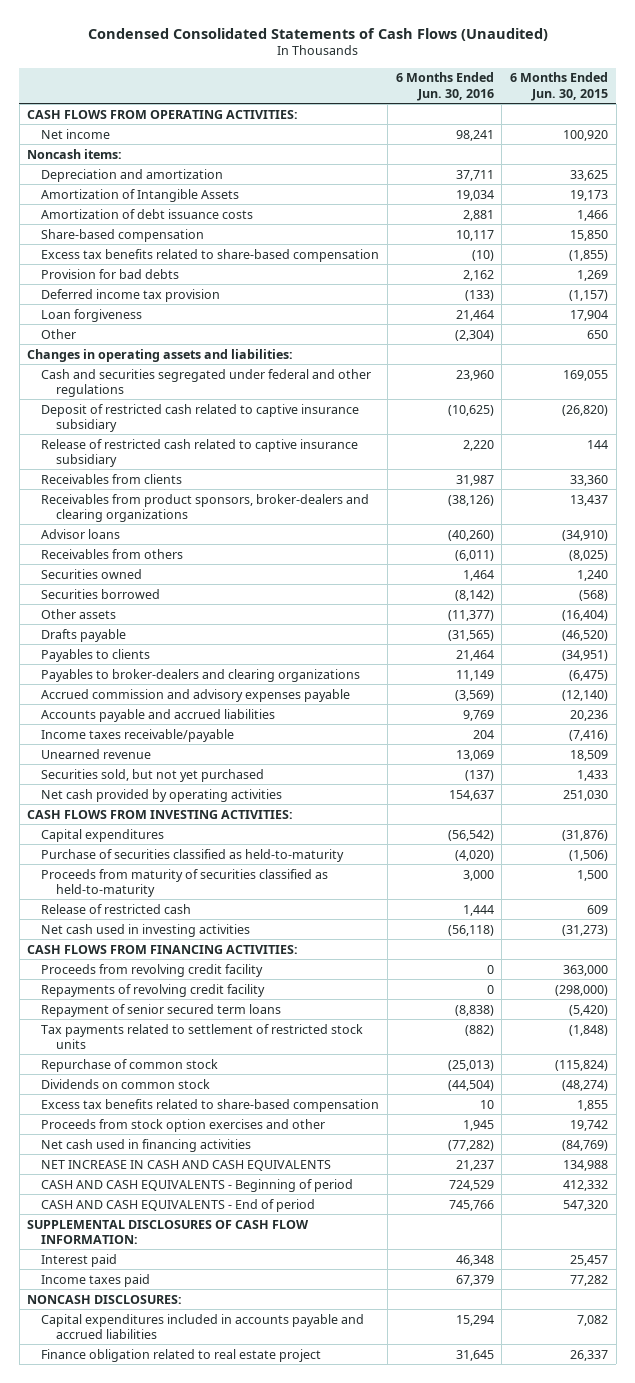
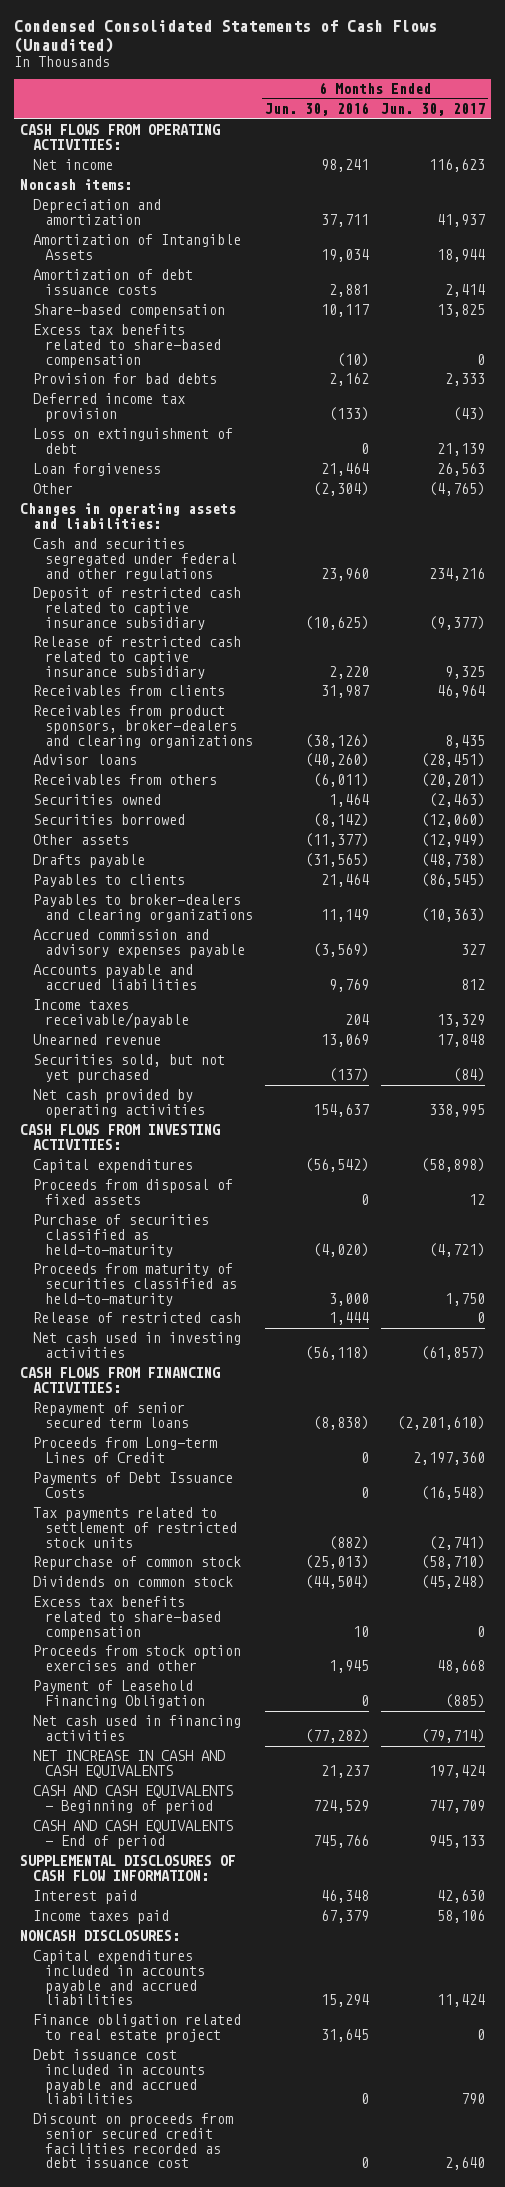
[509,72,608,101] 6 Months Ended Jun. 30, 2015 -> none
none -> [380,103,485,117] Jun. 30, 2017
none -> [32,428,233,455] Loss on extinguishment of debt
none -> [32,1179,233,1206] Proceeds from disposal of fixed assets
[41,963,264,977] Proceeds from revolving credit facility -> none
[41,983,266,997] Repayments of revolving credit facility -> none
none -> [32,1437,217,1464] Proceeds from Long-term Lines of Credit
none -> [32,1472,233,1499] Payments of Debt Issuance Costs
none -> [32,1680,206,1709] Payment of Leasehold Financing Obligation
none -> [32,2049,206,2105] Debt issuance cost included in accounts payable and accrued liabilities
none -> [32,2113,233,2169] Discount on proceeds from senior secured credit facilities recorded as debt issuance cost

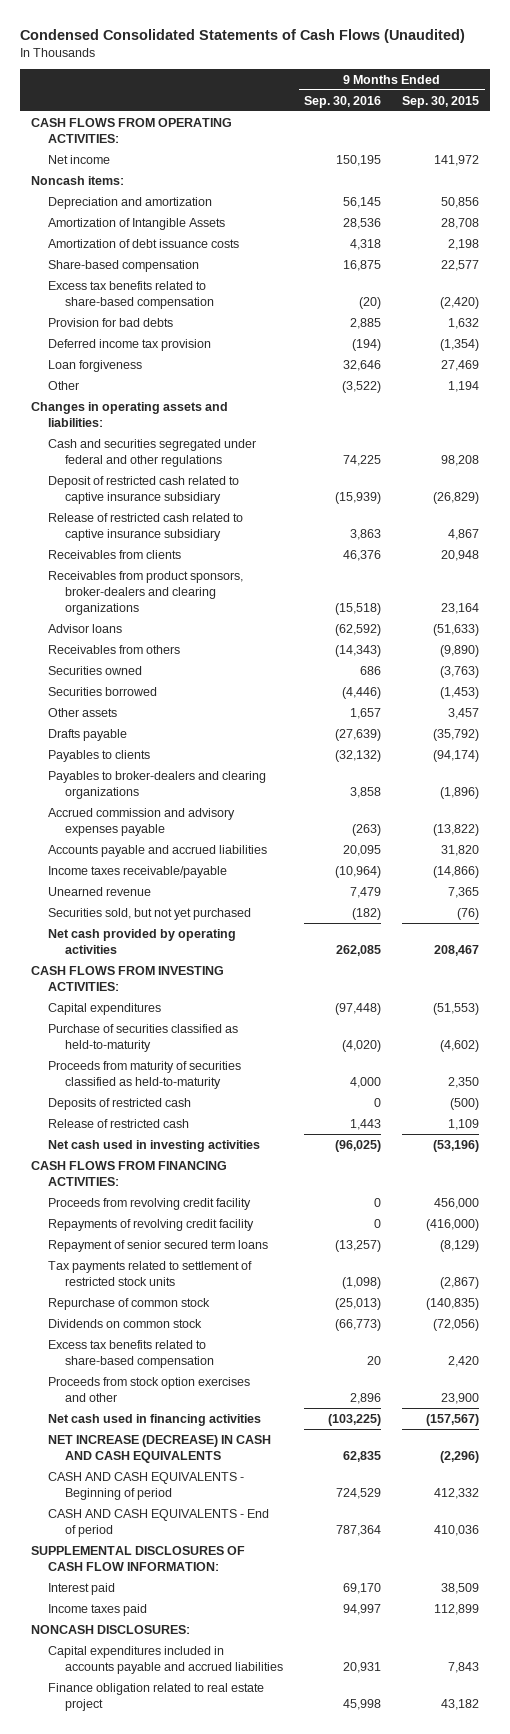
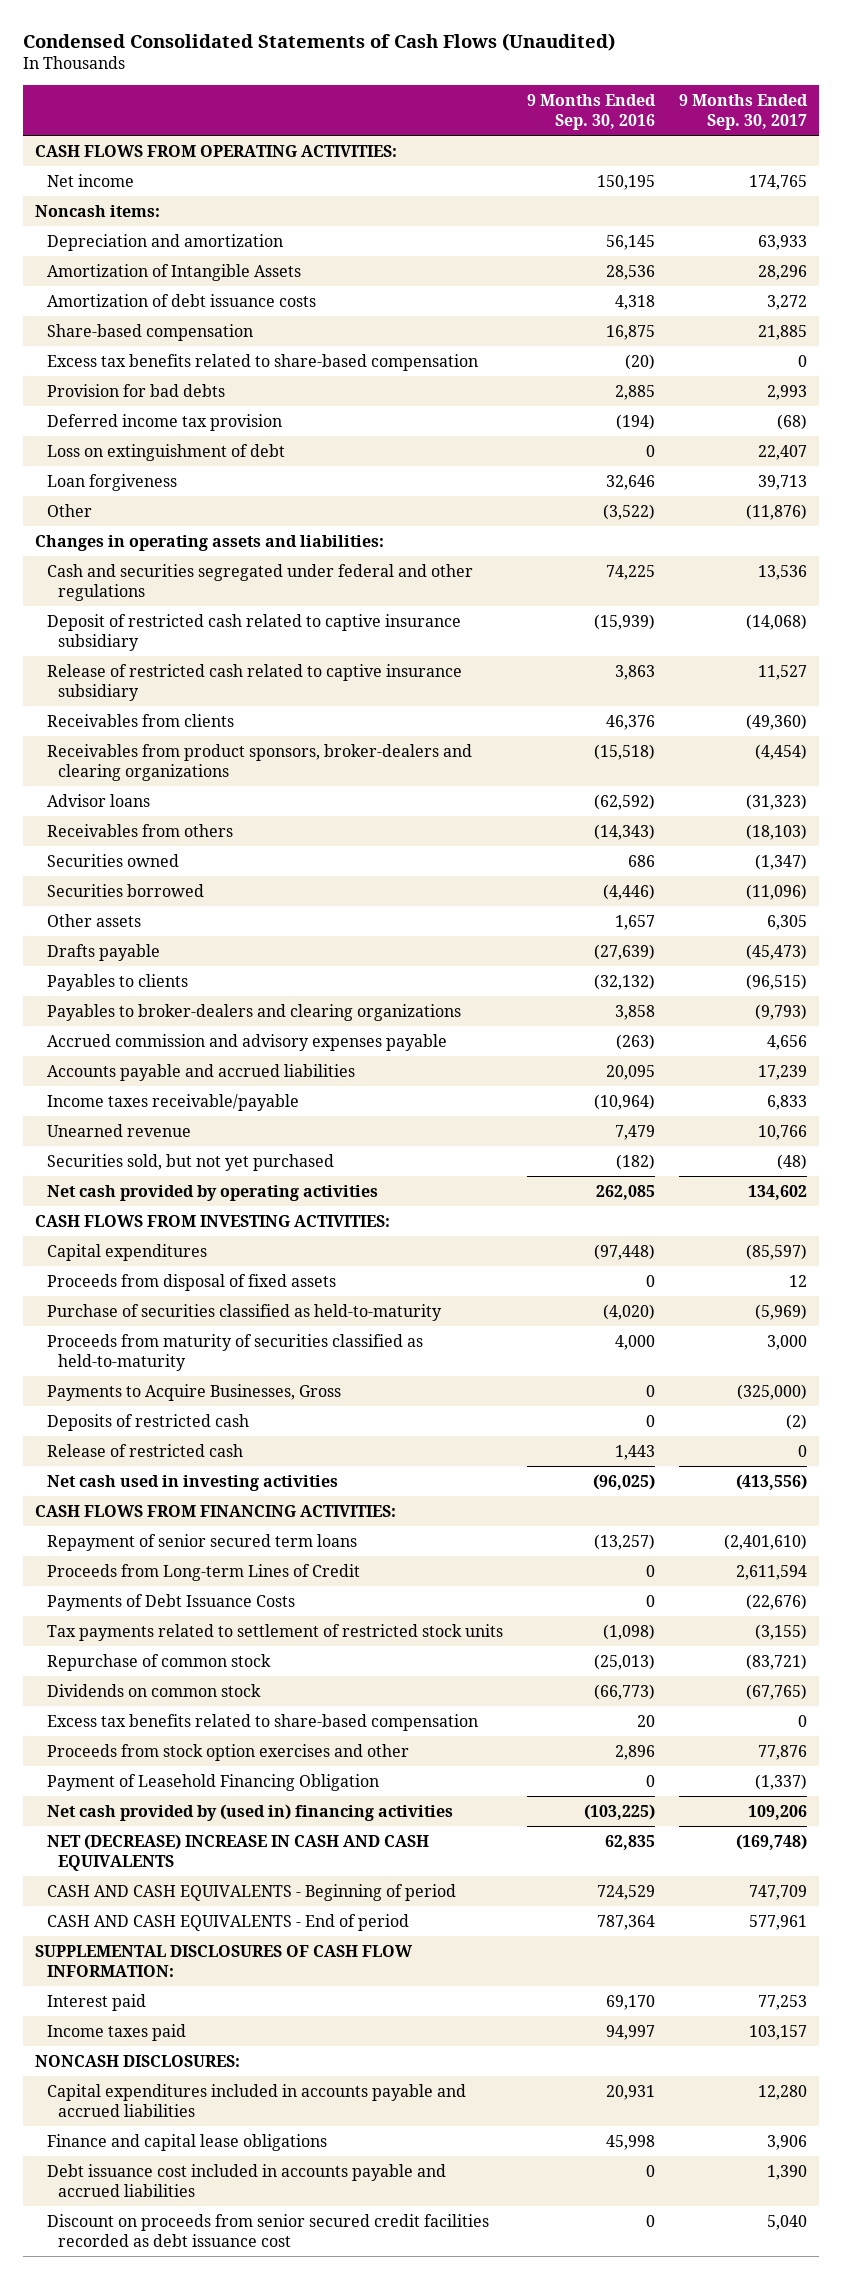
[402,95,480,108] Sep. 30, 2015 -> none
none -> [678,93,808,131] 9 Months Ended Sep. 30, 2017
none -> [46,443,285,461] Loss on extinguishment of debt
none -> [46,1273,336,1291] Proceeds from disposal of fixed assets
none -> [46,1383,341,1401] Payments to Acquire Businesses, Gross
[47,1197,251,1210] Proceeds from revolving credit facility -> none
[47,1218,254,1231] Repayments of revolving credit facility -> none
none -> [46,1563,360,1581] Proceeds from Long-term Lines of Credit
none -> [46,1593,295,1611] Payments of Debt Issuance Costs
none -> [46,1773,379,1791] Payment of Leasehold Financing Obligation
[47,1413,261,1426] Net cash used in financing activities -> [46,1803,453,1821] Net cash provided by (used in) financing activities
[47,1434,271,1463] NET INCREASE (DECREASE) IN CASH AND CASH EQUIVALENTS -> [46,1833,429,1872] NET (DECREASE) INCREASE IN CASH AND CASH EQUIVALENTS
[47,1682,264,1711] Finance obligation related to real estate project -> [46,2133,327,2151] Finance and capital lease obligations
none -> [46,2163,446,2198] Debt issuance cost included in accounts payable and accrued liabilities
none -> [46,2213,489,2248] Discount on proceeds from senior secured credit facilities recorded as debt issuance cost

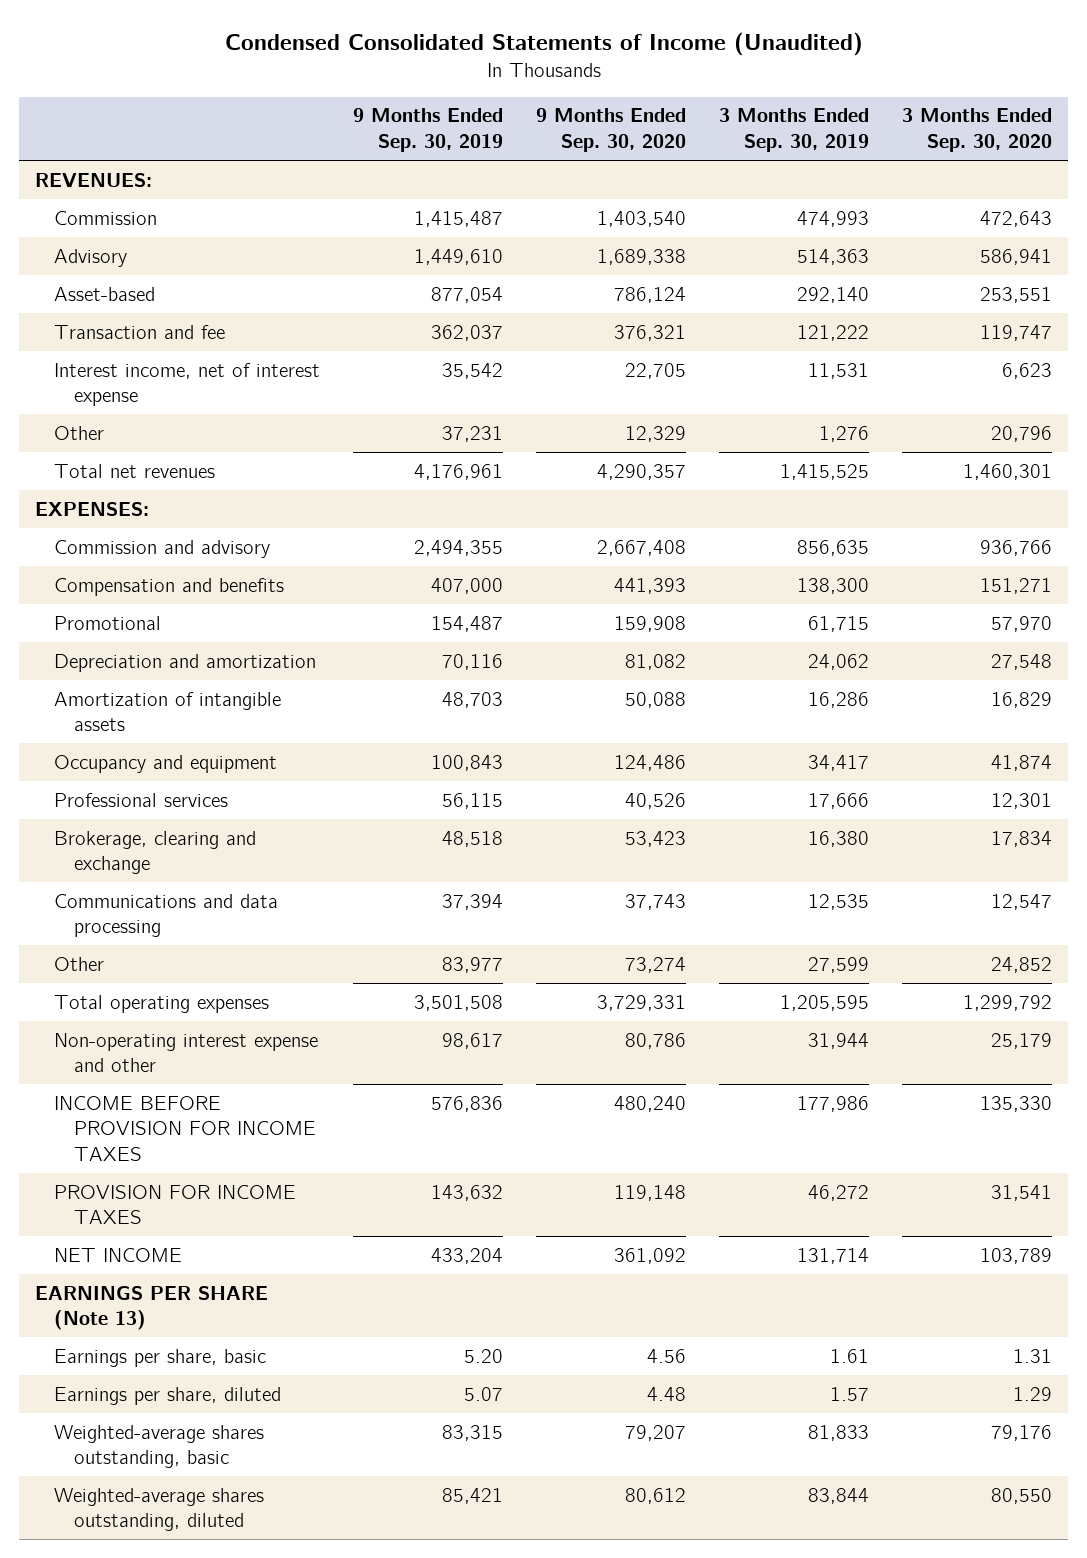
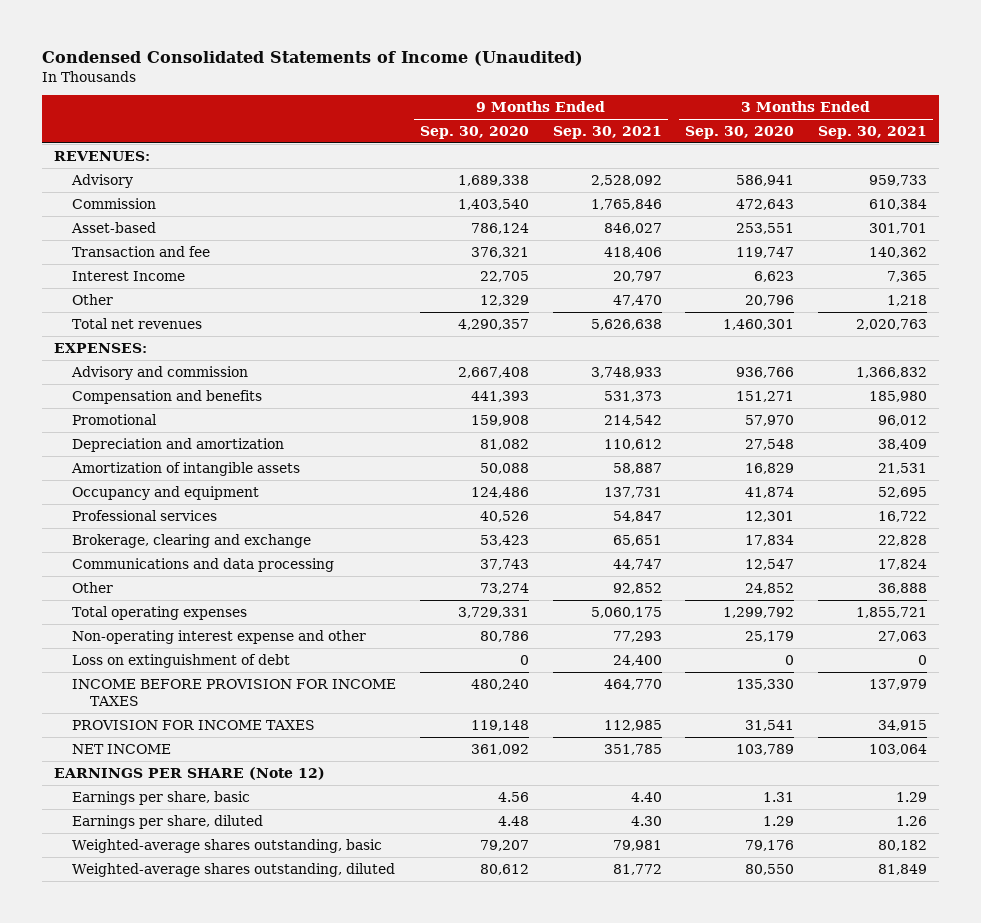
[353,108,504,153] 9 Months Ended Sep. 30, 2019 -> none
[719,108,870,153] 3 Months Ended Sep. 30, 2019 -> none
none -> [552,125,662,139] Sep. 30, 2021
none -> [818,125,928,139] Sep. 30, 2021
[54,210,158,225] Commission -> [71,197,156,209] Commission
[54,362,321,407] Interest income, net of interest expense -> [71,270,185,281] Interest Income
[54,539,271,558] Commission and advisory -> [70,365,248,380] Advisory and commission
none -> [71,653,290,668] Loss on extinguishment of debt
[35,1285,269,1331] EARNINGS PER SHARE (Note 13) -> [53,766,325,780] EARNINGS PER SHARE (Note 12)

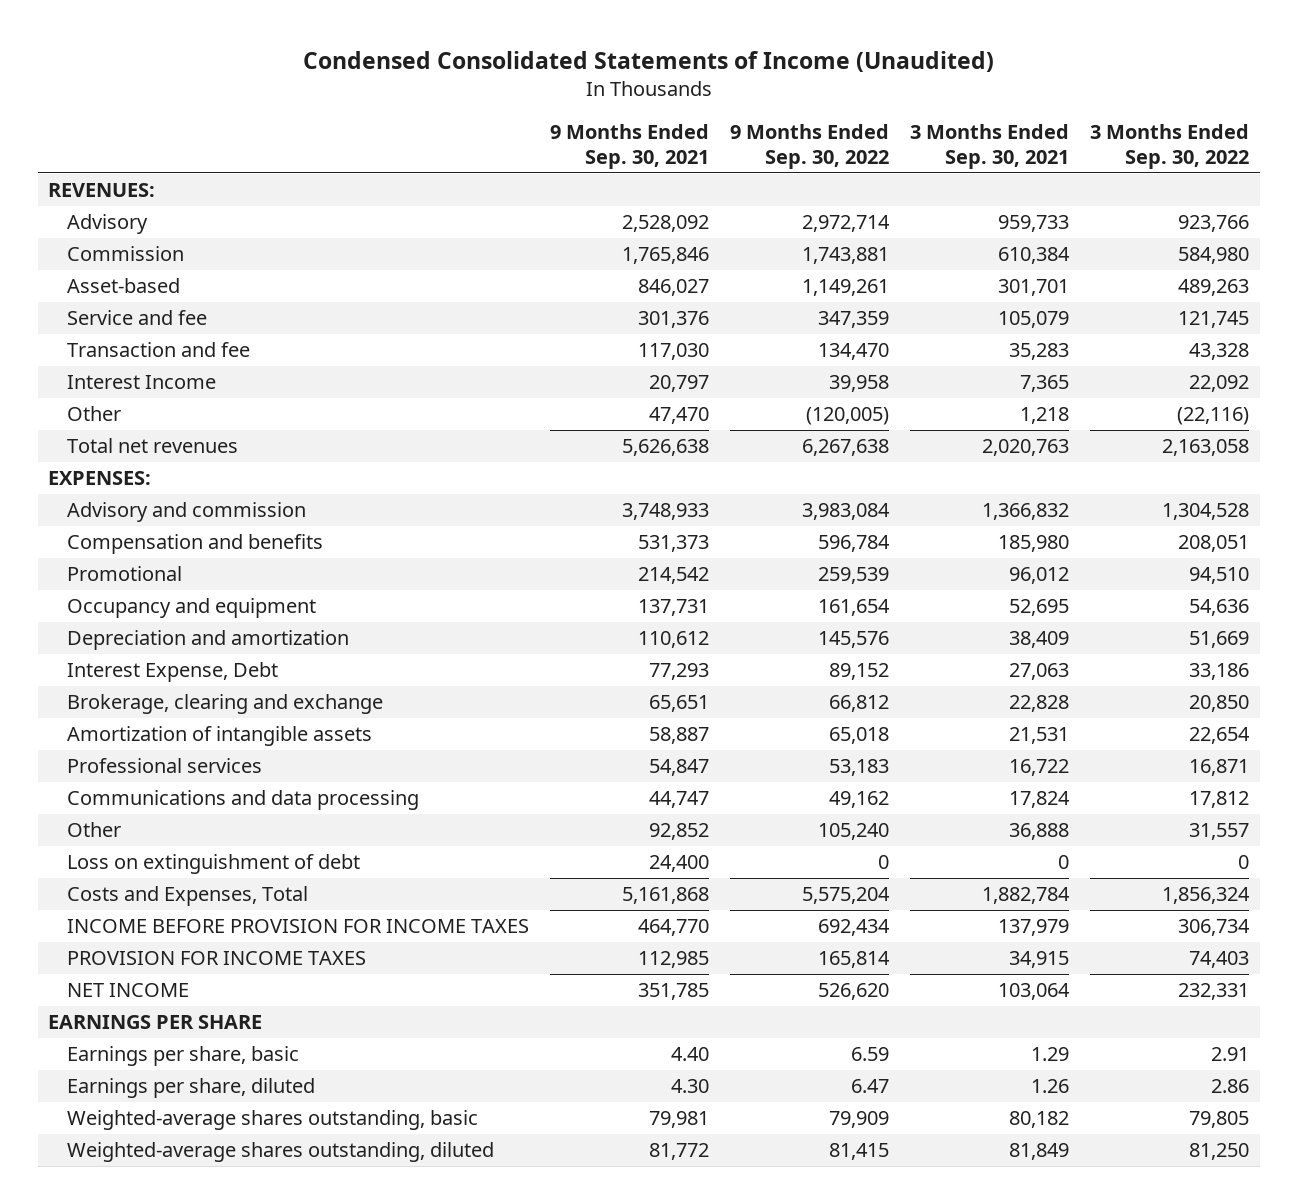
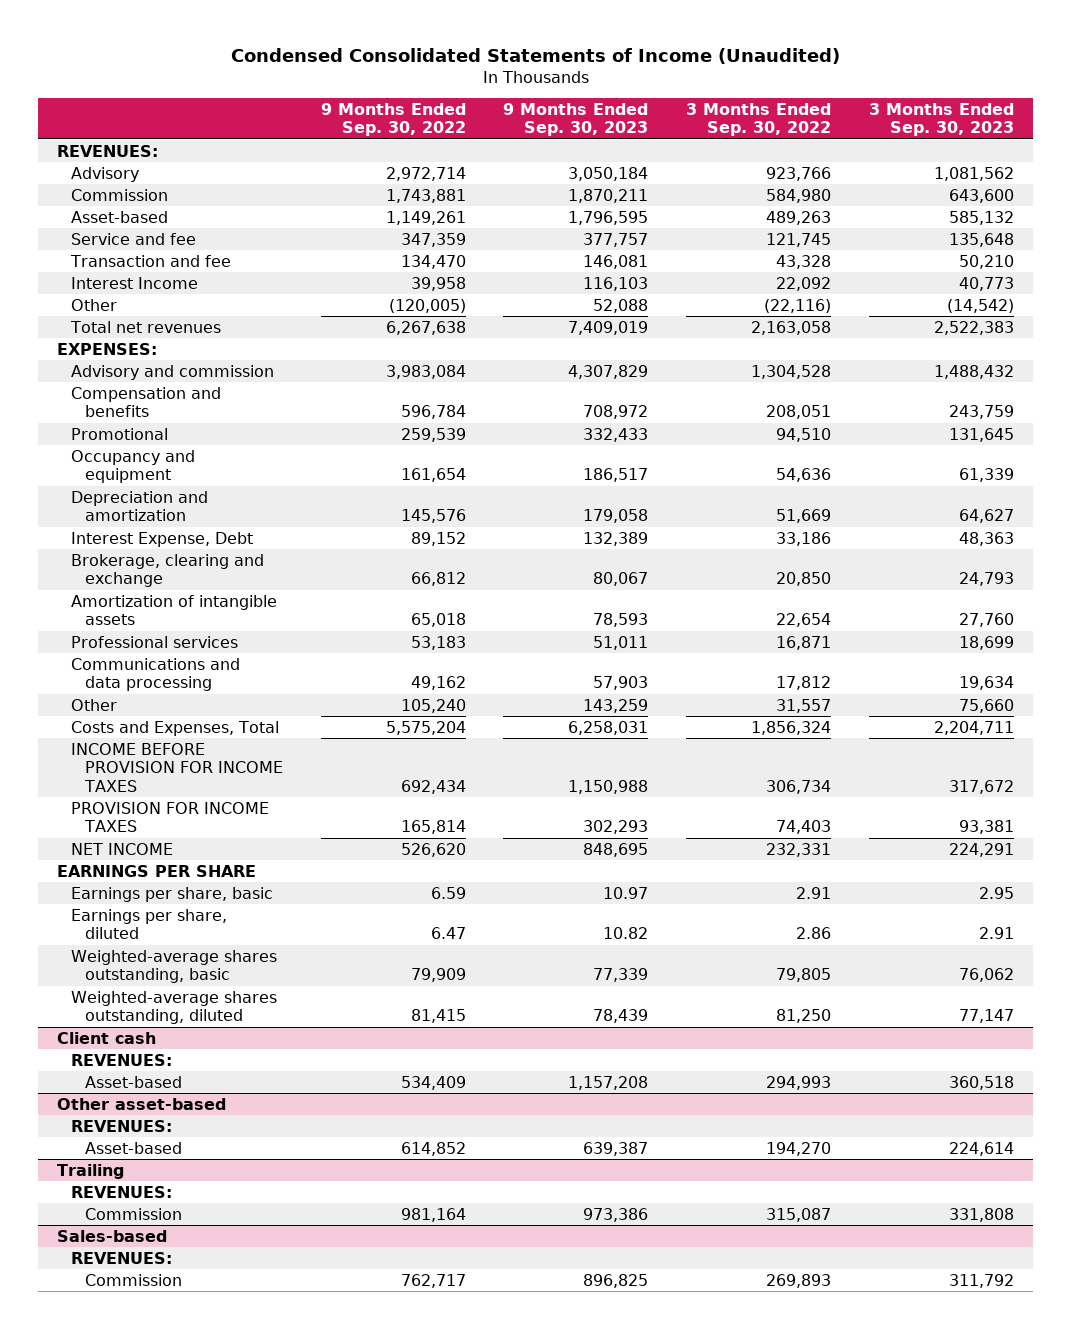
[550,123,710,170] 9 Months Ended Sep. 30, 2021 -> none
[910,123,1070,170] 3 Months Ended Sep. 30, 2021 -> none
none -> [503,102,649,137] 9 Months Ended Sep. 30, 2023
none -> [869,102,1015,137] 3 Months Ended Sep. 30, 2023
[67,854,361,875] Loss on extinguishment of debt -> none
none -> [57,1031,157,1044] Client cash
none -> [70,1053,172,1066] REVENUES:
none -> [84,1075,182,1088] Asset-based
none -> [57,1097,227,1110] Other asset-based
none -> [70,1119,172,1132] REVENUES:
none -> [84,1141,182,1154] Asset-based
none -> [57,1163,125,1179] Trailing
none -> [70,1185,172,1198] REVENUES:
none -> [84,1207,182,1220] Commission
none -> [57,1229,168,1242] Sales-based
none -> [70,1251,172,1264] REVENUES:
none -> [84,1273,182,1286] Commission

